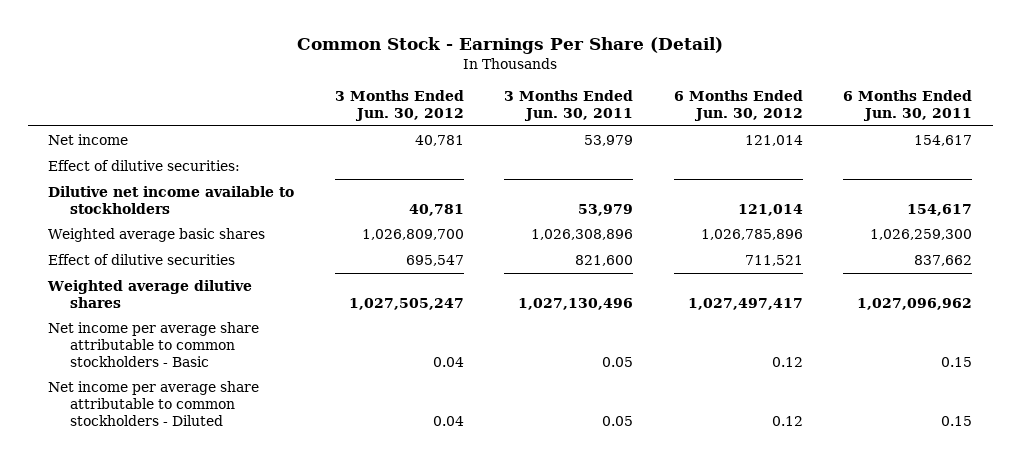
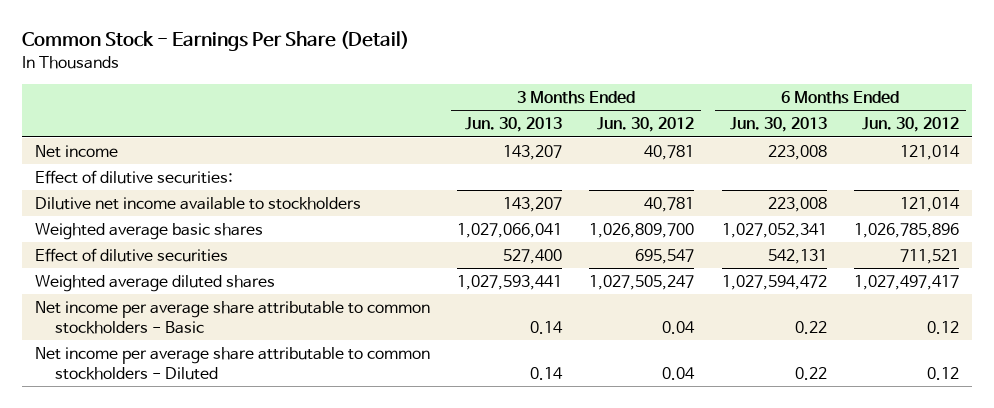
[504,90,634,122] 3 Months Ended Jun. 30, 2011 -> none
[843,90,973,122] 6 Months Ended Jun. 30, 2011 -> none
none -> [465,117,563,133] Jun. 30, 2013
none -> [729,117,827,133] Jun. 30, 2013
[47,280,253,308] Weighted average dilutive shares -> [35,274,276,292] Weighted average diluted shares

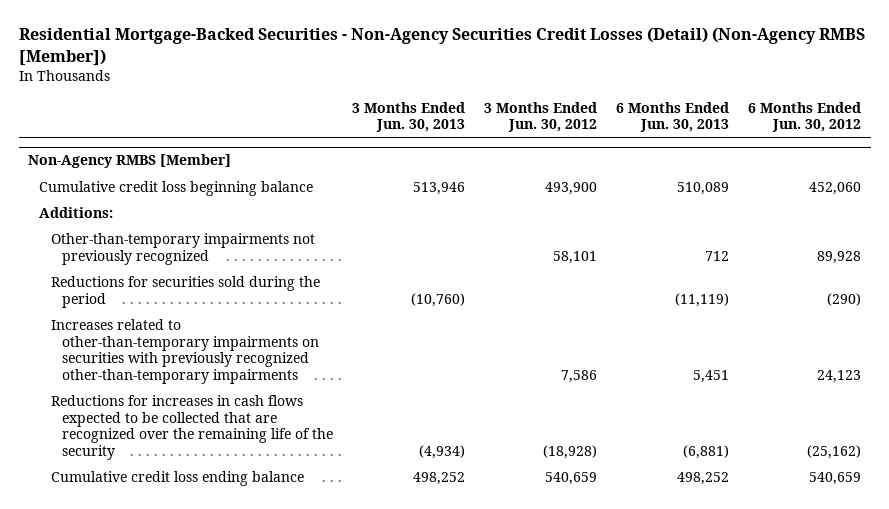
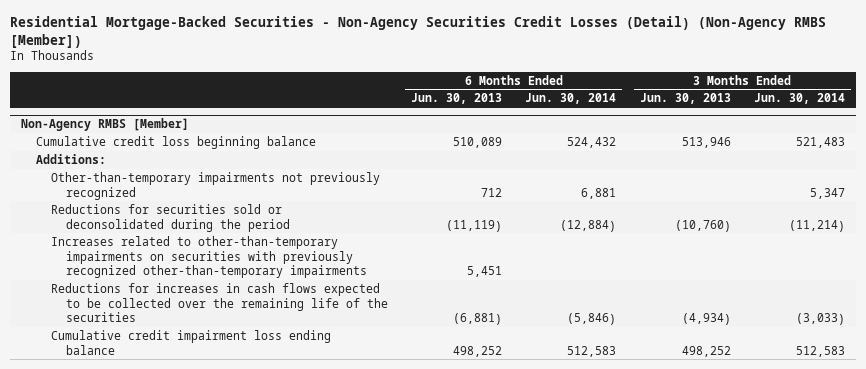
[483,101,597,133] 3 Months Ended Jun. 30, 2012 -> none
[748,101,862,133] 6 Months Ended Jun. 30, 2012 -> none
none -> [525,93,617,105] Jun. 30, 2014
none -> [753,93,845,105] Jun. 30, 2014
[50,276,320,308] Reductions for securities sold during the period -> [50,203,290,232] Reductions for securities sold or deconsolidated during the period
[50,395,333,460] Reductions for increases in cash flows expected to be collected that are recognized over the remaining life of the security -> [50,282,388,323] Reductions for increases in cash flows expected to be collected over the remaining life of the securities
[50,471,304,487] Cumulative credit loss ending balance -> [50,329,331,355] Cumulative credit impairment loss ending balance

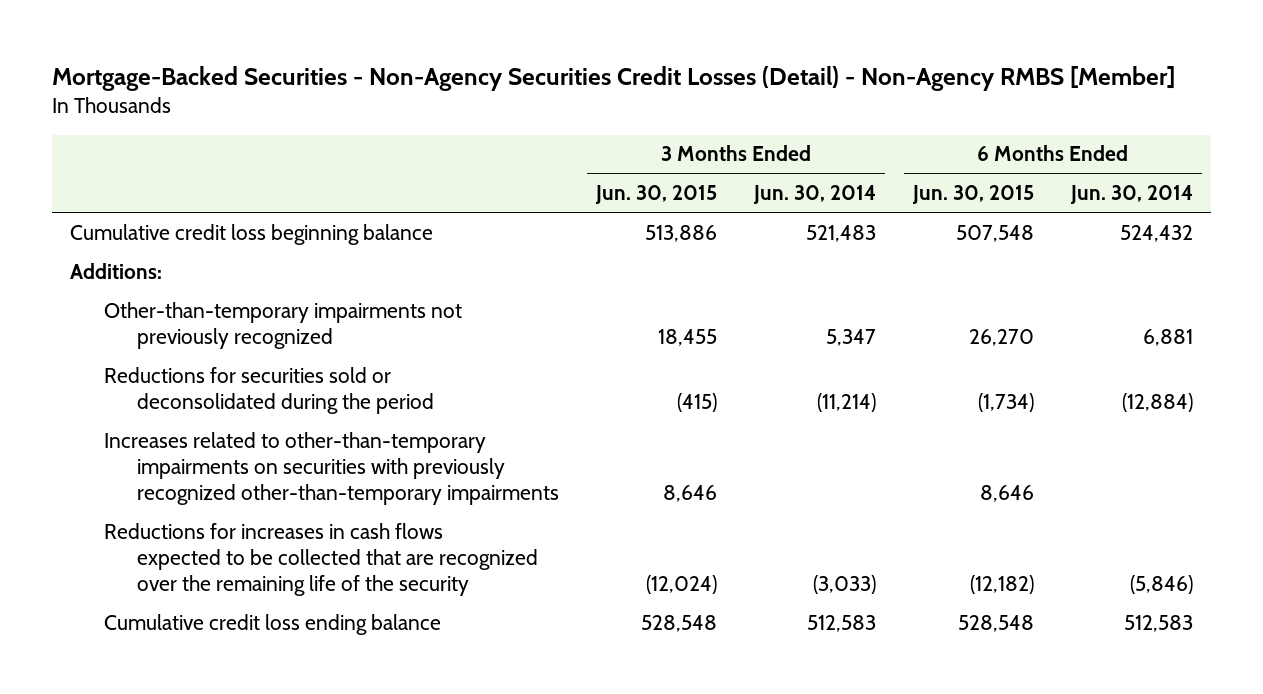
[9,16,826,48] Residential Mortgage-Backed Securities - Non-Agency Securities Credit Losses (Detail) (Non-Agency RMBS [Member]) -> [52,65,1176,91] Mortgage-Backed Securities - Non-Agency Securities Credit Losses (Detail) - Non-Agency RMBS [Member]
[411,93,503,105] Jun. 30, 2013 -> none
[639,93,731,105] Jun. 30, 2013 -> none
none -> [595,185,718,205] Jun. 30, 2015
none -> [911,185,1034,205] Jun. 30, 2015
[21,118,190,132] Non-Agency RMBS [Member] -> none
[50,282,388,323] Reductions for increases in cash flows expected to be collected over the remaining life of the securities -> [103,522,539,596] Reductions for increases in cash flows expected to be collected that are recognized over the remaining life of the security
[50,329,331,355] Cumulative credit impairment loss ending balance -> [103,613,441,635] Cumulative credit loss ending balance

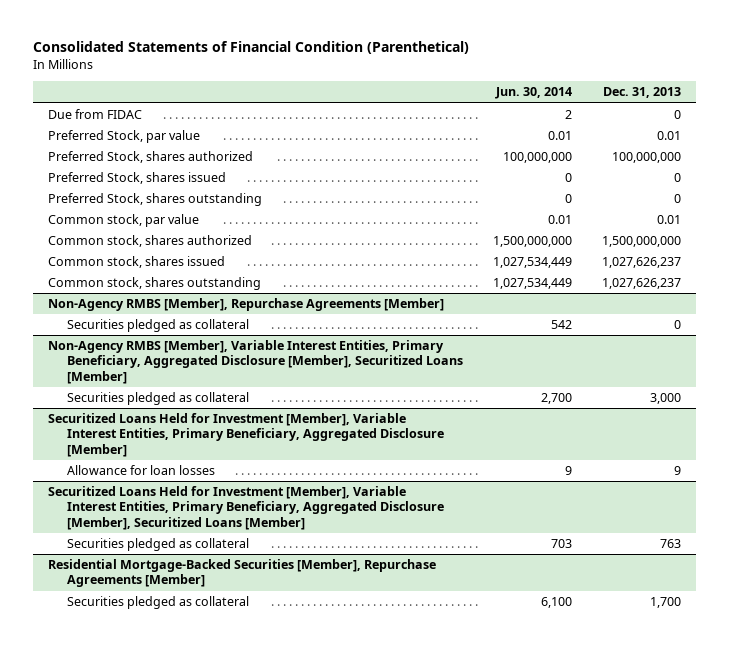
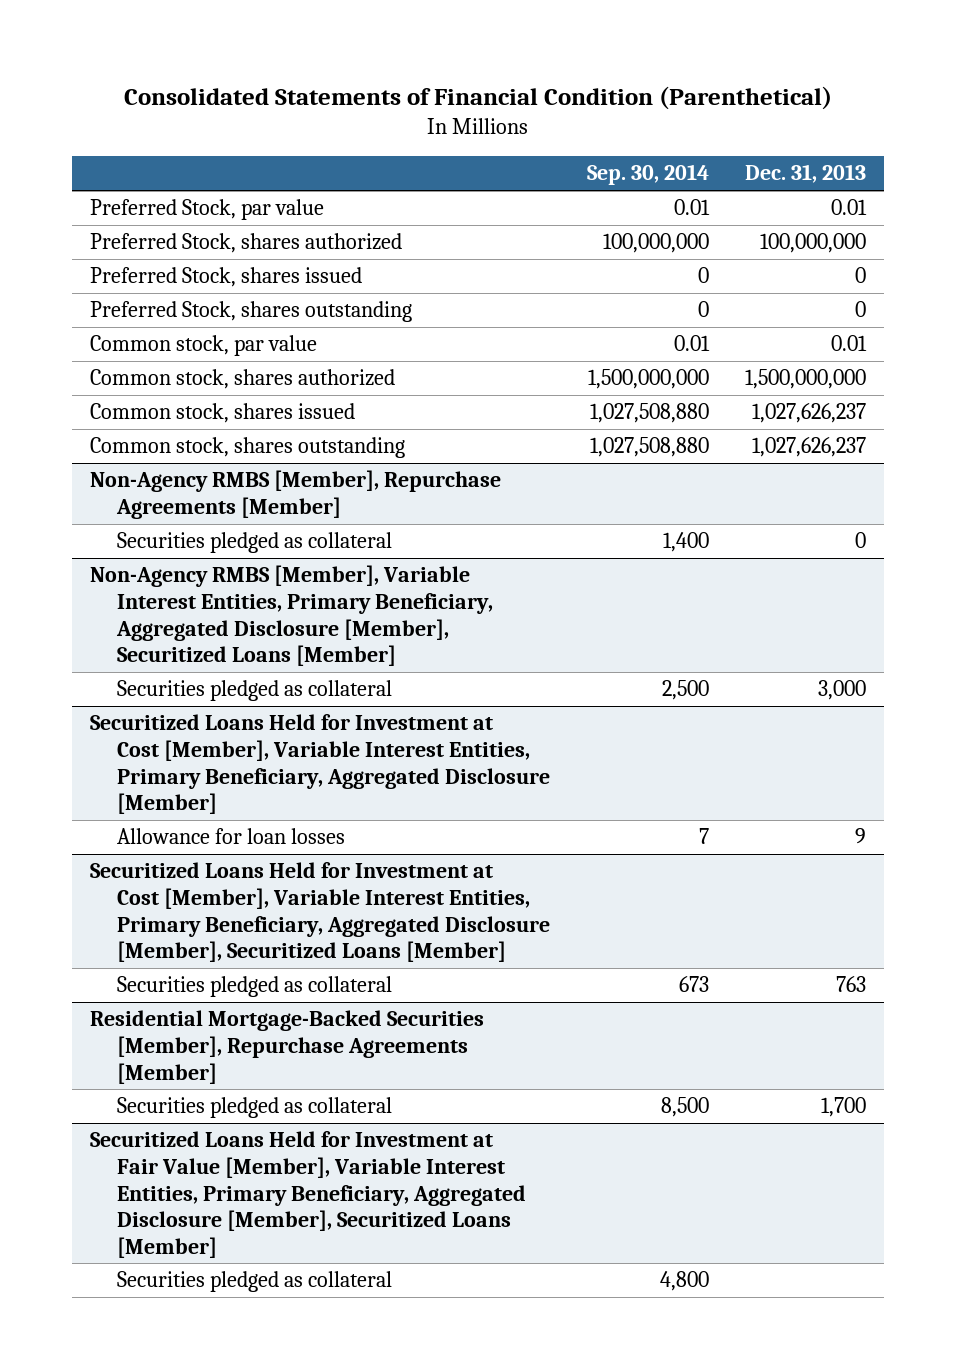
[494,87,572,100] Jun. 30, 2014 -> none
none -> [586,164,709,186] Sep. 30, 2014
[48,109,143,120] Due from FIDAC -> none
[48,413,444,457] Securitized Loans Held for Investment [Member], Variable Interest Entities, Primary Beneficiary, Aggregated Disclosure [Member] -> [90,714,551,815] Securitized Loans Held for Investment at Cost [Member], Variable Interest Entities, Primary Beneficiary, Aggregated Disclosure [Member]
[48,486,444,530] Securitized Loans Held for Investment [Member], Variable Interest Entities, Primary Beneficiary, Aggregated Disclosure [Member], Securitized Loans [Member] -> [90,862,551,963] Securitized Loans Held for Investment at Cost [Member], Variable Interest Entities, Primary Beneficiary, Aggregated Disclosure [Member], Securitized Loans [Member]
none -> [90,1131,527,1258] Securitized Loans Held for Investment at Fair Value [Member], Variable Interest Entities, Primary Beneficiary, Aggregated Disclosure [Member], Securitized Loans [Member]
none -> [117,1271,393,1293] Securities pledged as collateral

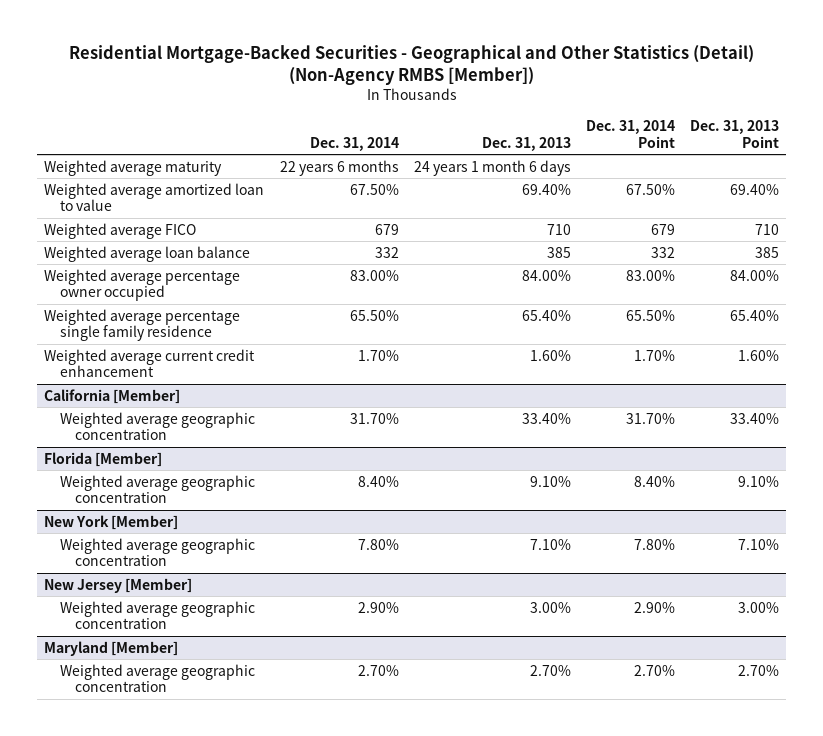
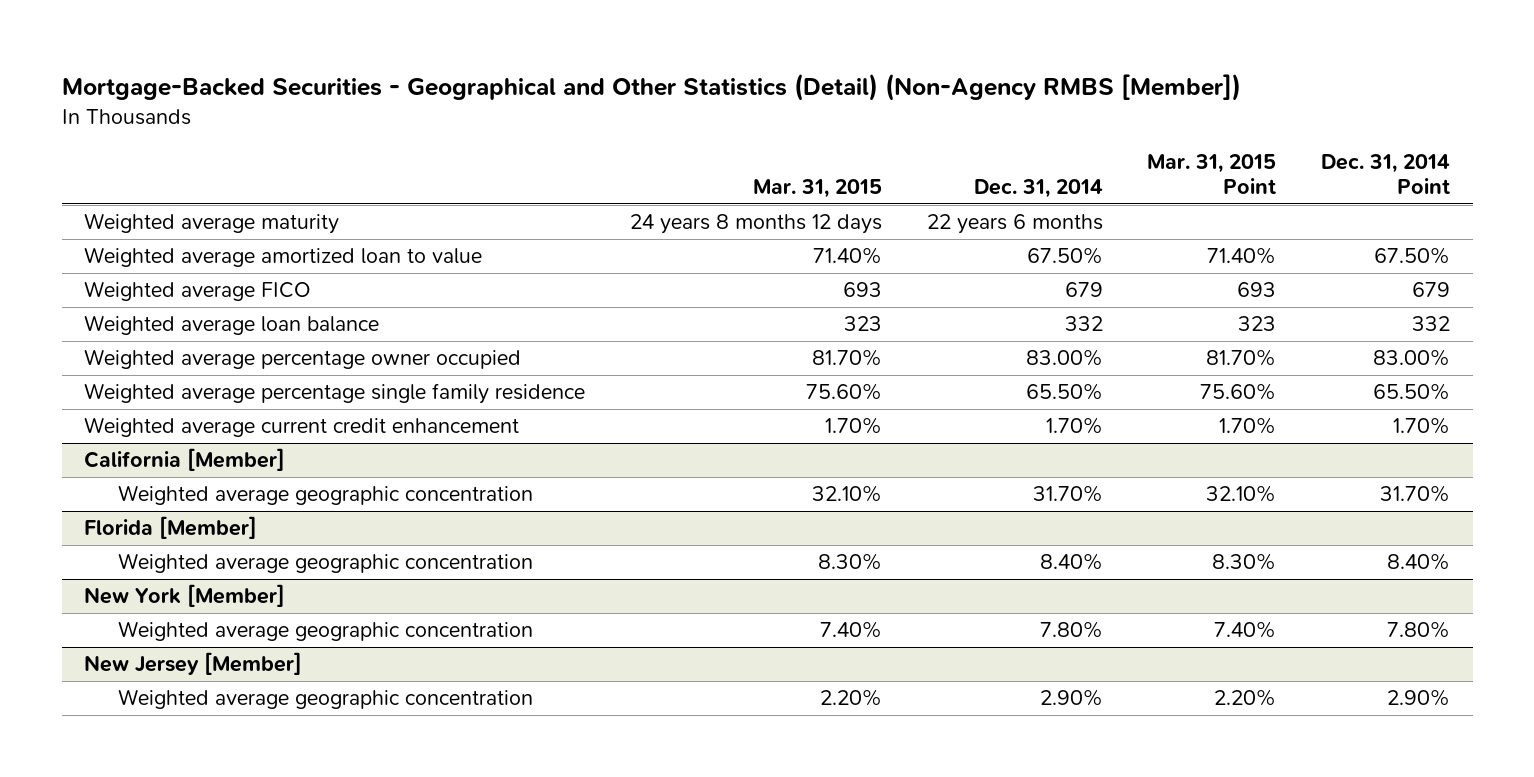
[68,44,754,86] Residential Mortgage-Backed Securities - Geographical and Other Statistics (Detail) (Non-Agency RMBS [Member]) -> [61,72,1241,101] Mortgage-Backed Securities - Geographical and Other Statistics (Detail) (Non-Agency RMBS [Member])
[481,136,571,151] Dec. 31, 2013 -> none
[689,120,779,148] Dec. 31, 2013 Point -> none
none -> [752,179,882,199] Mar. 31, 2015
none -> [1147,154,1277,195] Mar. 31, 2015 Point
[44,640,179,656] Maryland [Member] -> none
[59,663,255,693] Weighted average geographic concentration -> none

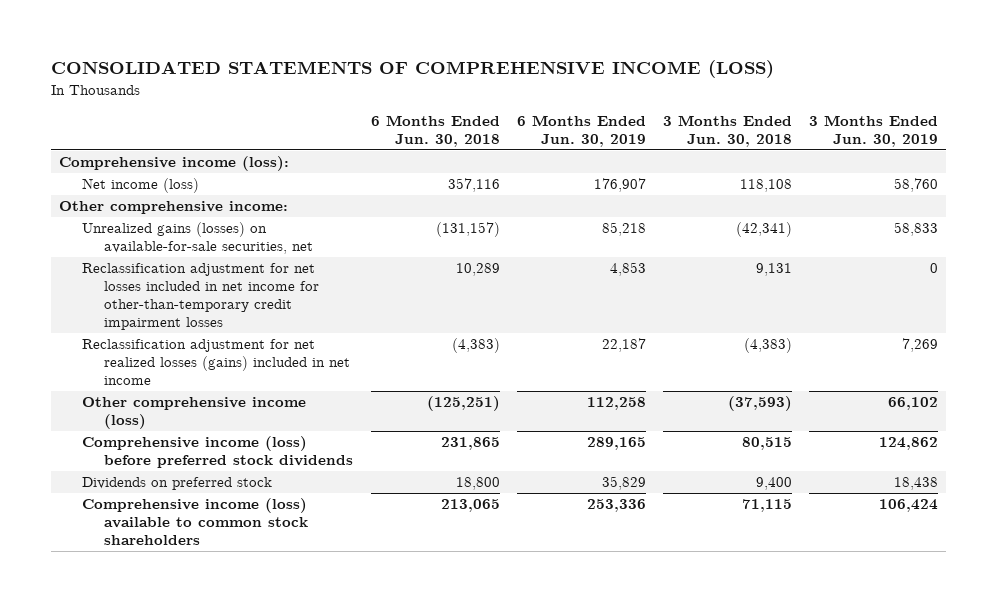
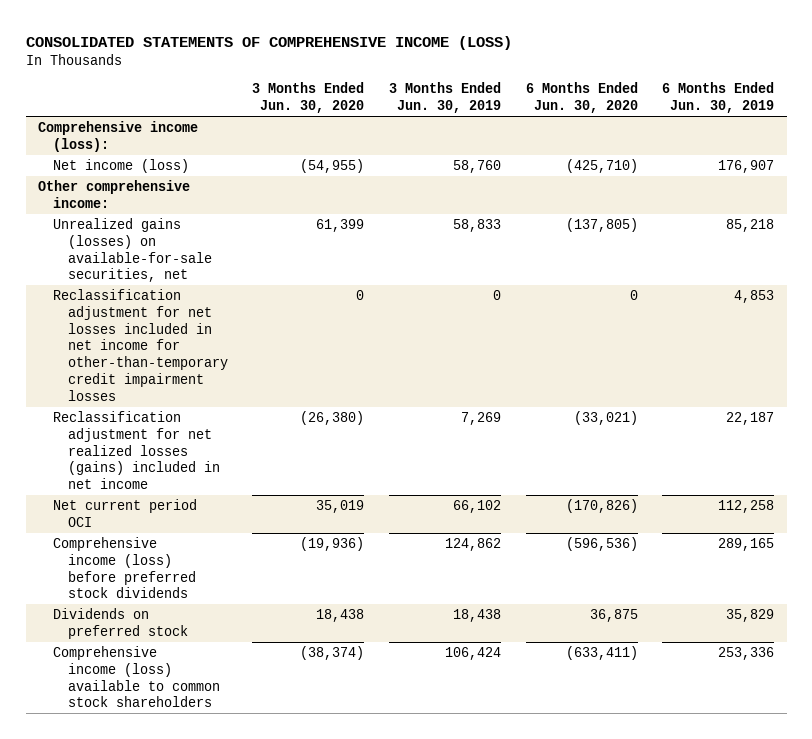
[370,115,500,148] 6 Months Ended Jun. 30, 2018 -> none
[662,115,792,148] 3 Months Ended Jun. 30, 2018 -> none
none -> [252,82,365,114] 3 Months Ended Jun. 30, 2020
none -> [525,82,638,114] 6 Months Ended Jun. 30, 2020
[81,397,306,430] Other comprehensive income (loss) -> [52,498,197,527] Net current period OCI

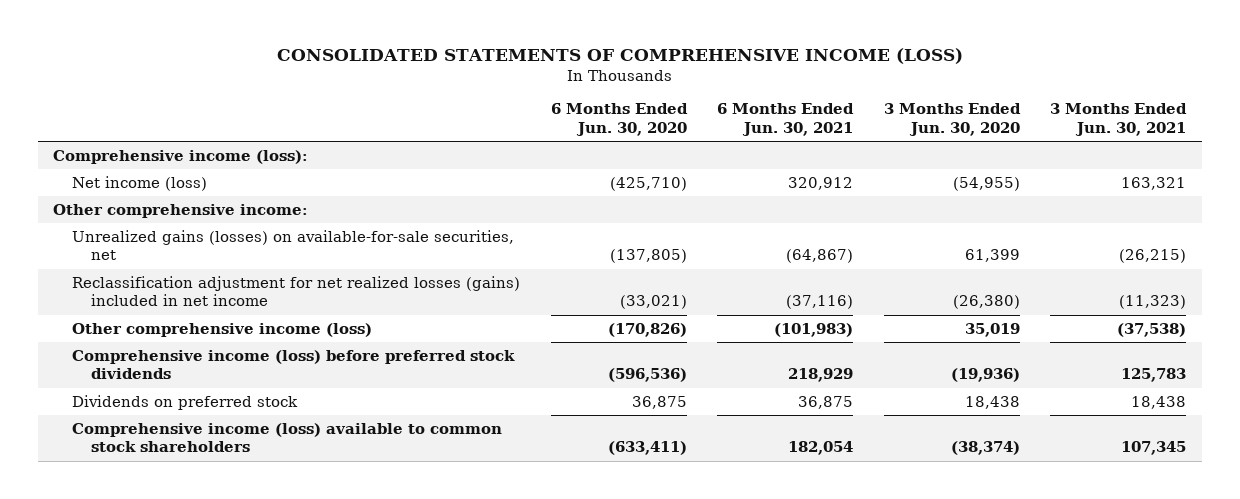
[388,82,501,114] 3 Months Ended Jun. 30, 2019 -> none
[662,82,775,114] 6 Months Ended Jun. 30, 2019 -> none
none -> [717,103,855,136] 6 Months Ended Jun. 30, 2021
none -> [1050,103,1188,136] 3 Months Ended Jun. 30, 2021
[52,288,228,402] Reclassification adjustment for net losses included in net income for other-than-temporary credit impairment losses -> none
[52,498,197,527] Net current period OCI -> [71,322,372,337] Other comprehensive income (loss)

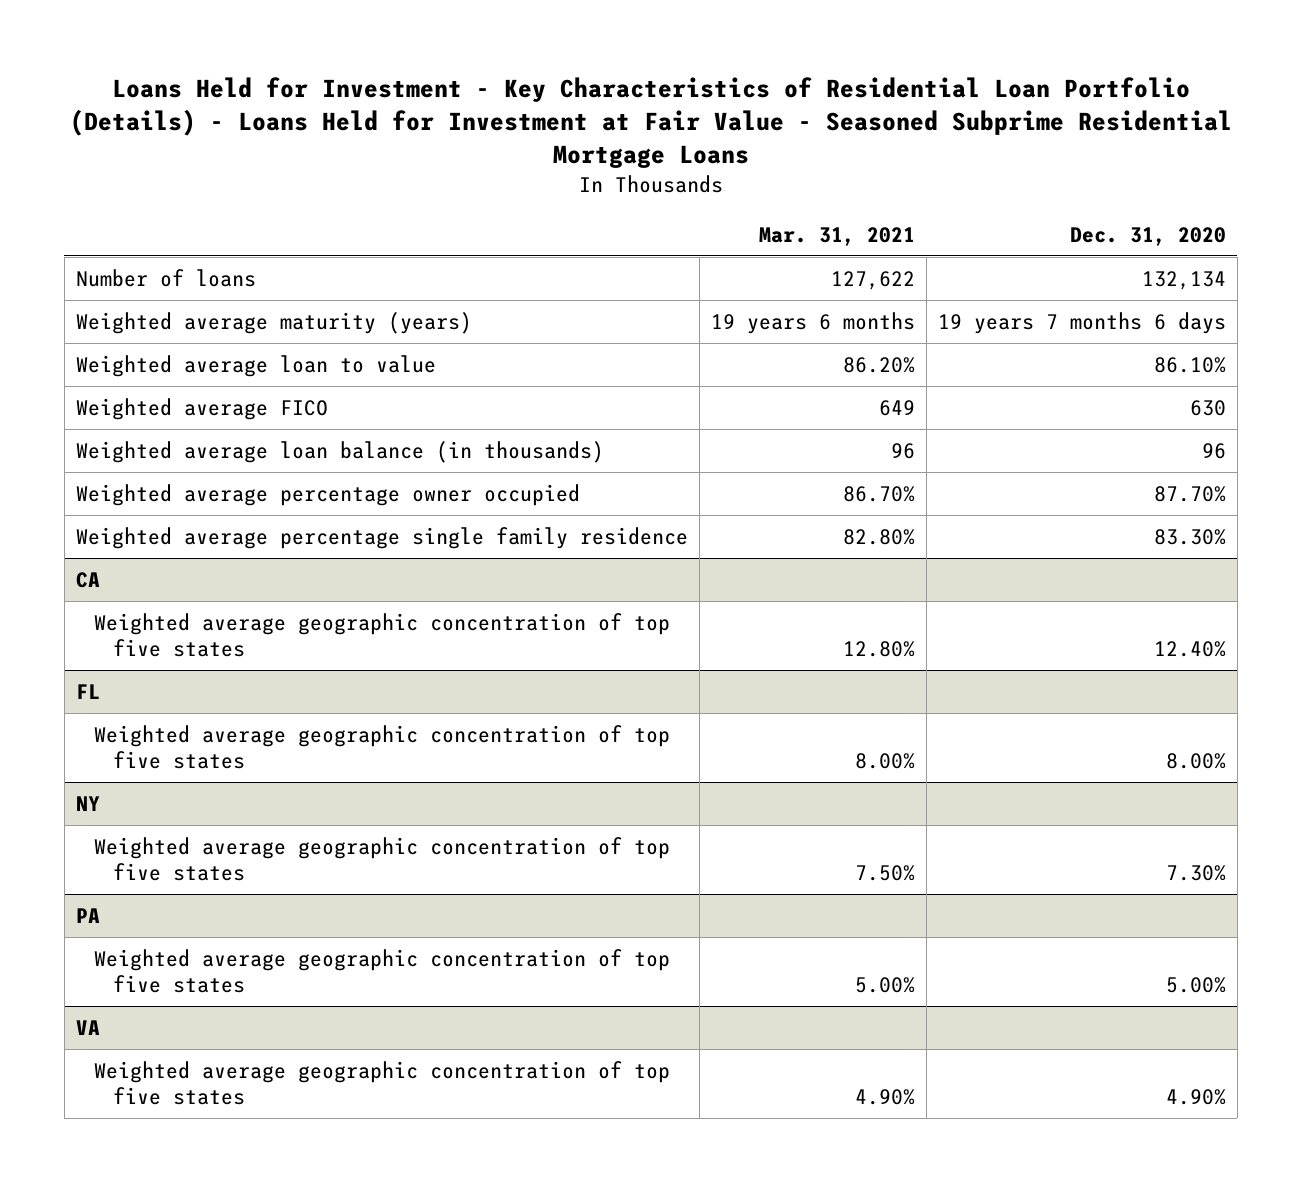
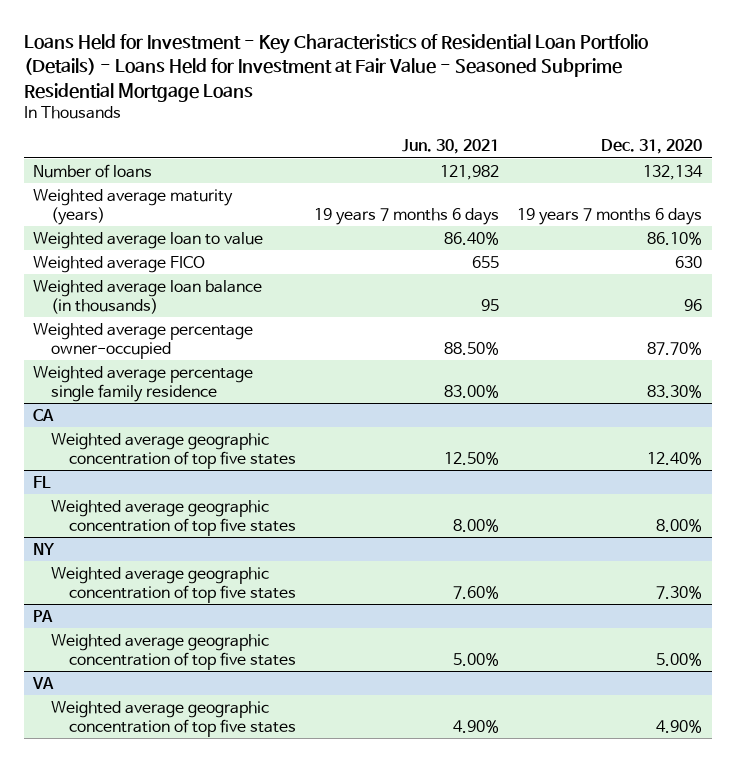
[758,226,915,246] Mar. 31, 2021 -> none
none -> [401,139,499,155] Jun. 30, 2021
[75,483,580,506] Weighted average percentage owner occupied -> [33,322,254,359] Weighted average percentage owner-occupied

